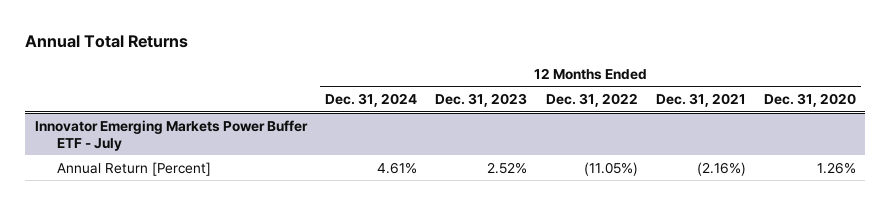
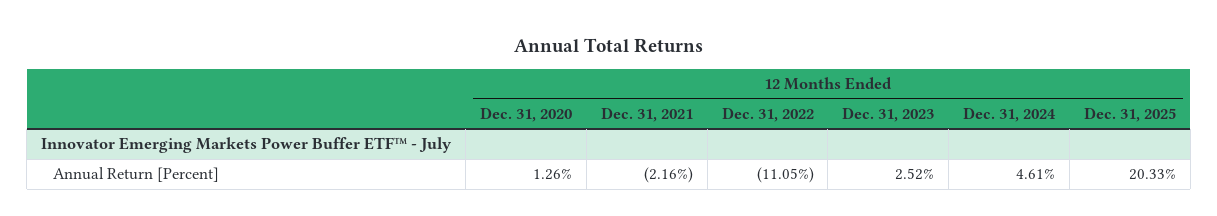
none -> [1083,106,1176,122] Dec. 31, 2025
[34,119,308,151] Innovator Emerging Markets Power Buffer ETF - July -> [41,137,453,154] Innovator Emerging Markets Power Buffer ETF™ - July

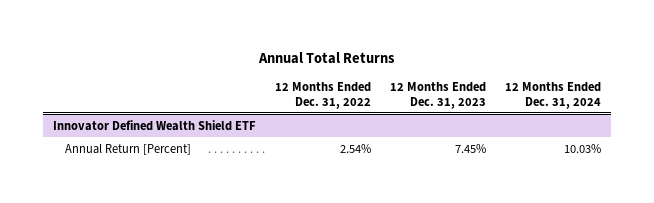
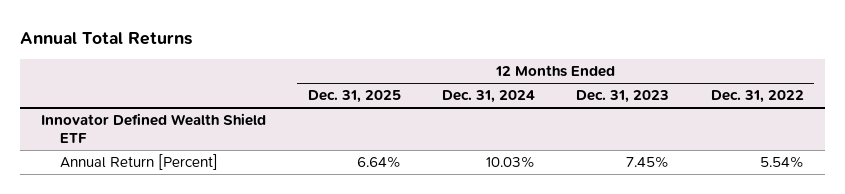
none -> [307,90,401,104] Dec. 31, 2025
[340,143,372,153] 2.54% -> [759,156,804,169] 5.54%

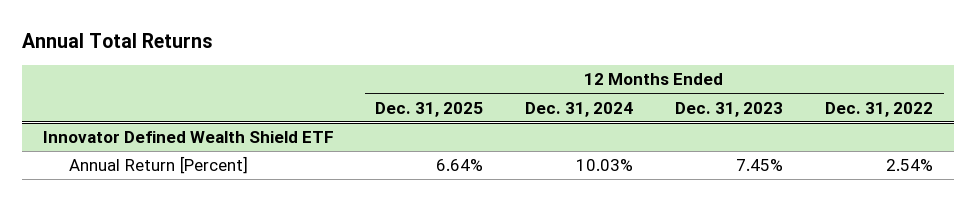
[759,156,804,169] 5.54% -> [886,159,934,172] 2.54%

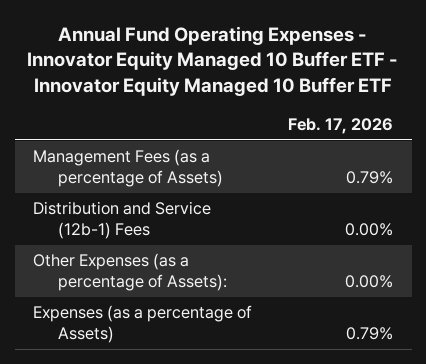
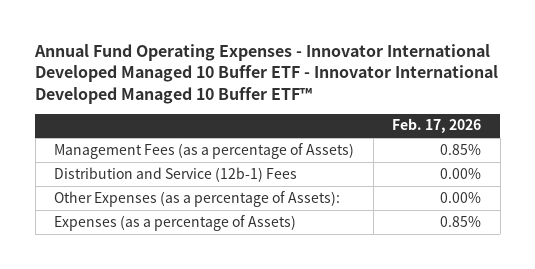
[27,25,399,97] Annual Fund Operating Expenses - Innovator Equity Managed 10 Buffer ETF - Innovator Equity Managed 10 Buffer ETF -> [34,43,499,104] Annual Fund Operating Expenses - Innovator International Developed Managed 10 Buffer ETF - Innovator International Developed Managed 10 Buffer ETF™
[346,171,394,185] 0.79% -> [440,143,482,155] 0.85%
[346,327,394,341] 0.79% -> [440,215,482,227] 0.85%

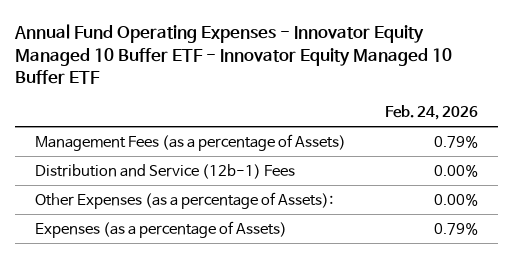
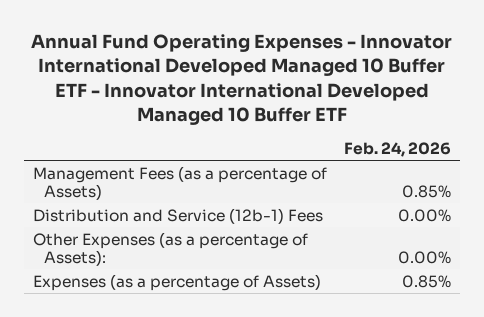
[14,23,453,85] Annual Fund Operating Expenses - Innovator Equity Managed 10 Buffer ETF - Innovator Equity Managed 10 Buffer ETF -> [31,34,453,125] Annual Fund Operating Expenses - Innovator International Developed Managed 10 Buffer ETF - Innovator International Developed Managed 10 Buffer ETF
[434,134,479,148] 0.79% -> [402,184,452,198] 0.85%
[434,221,479,235] 0.79% -> [402,274,452,288] 0.85%

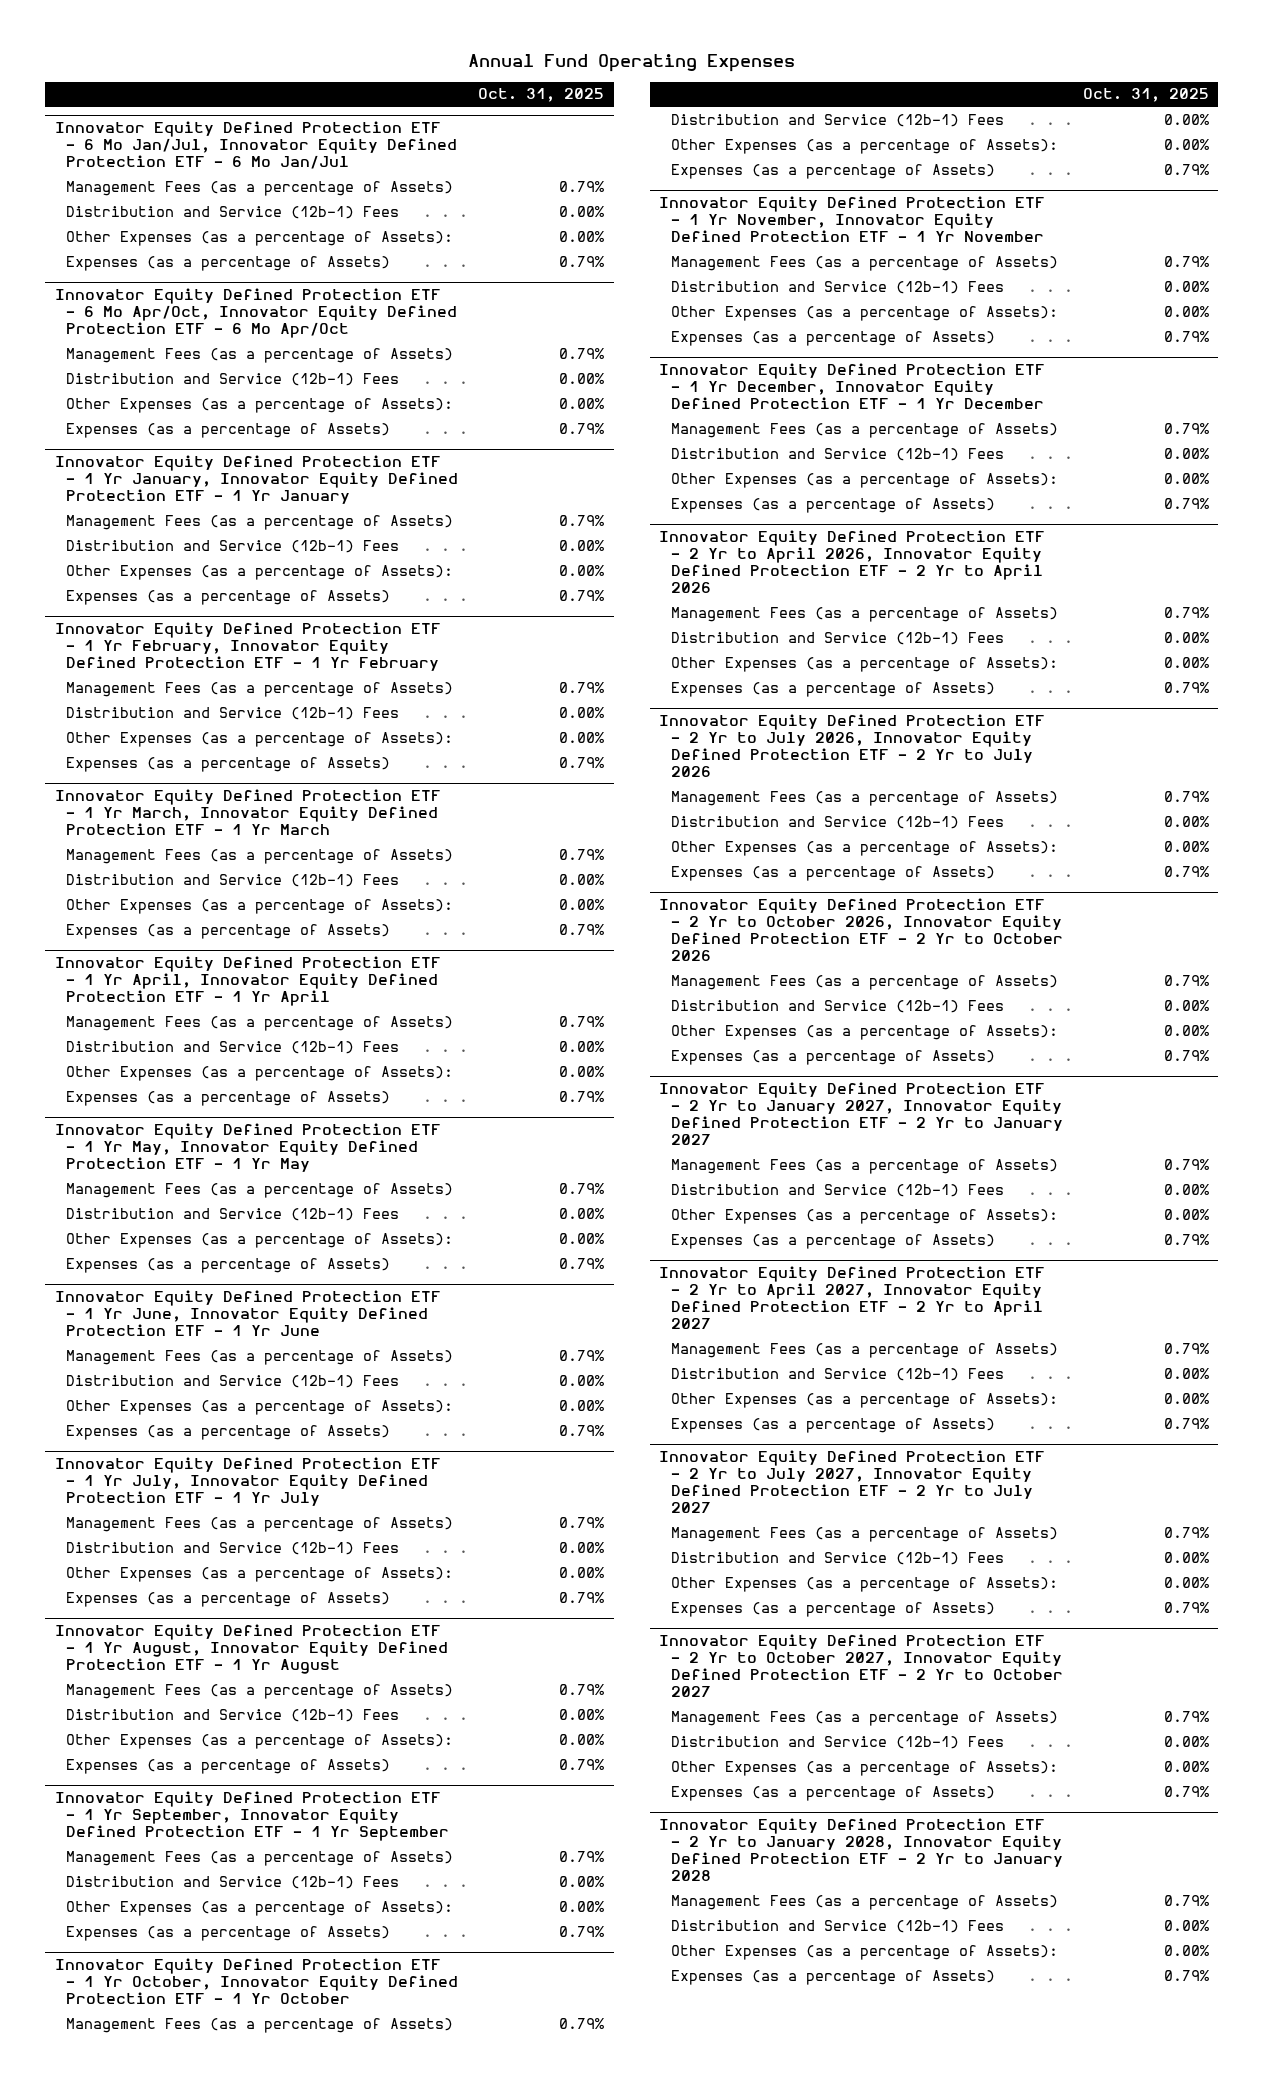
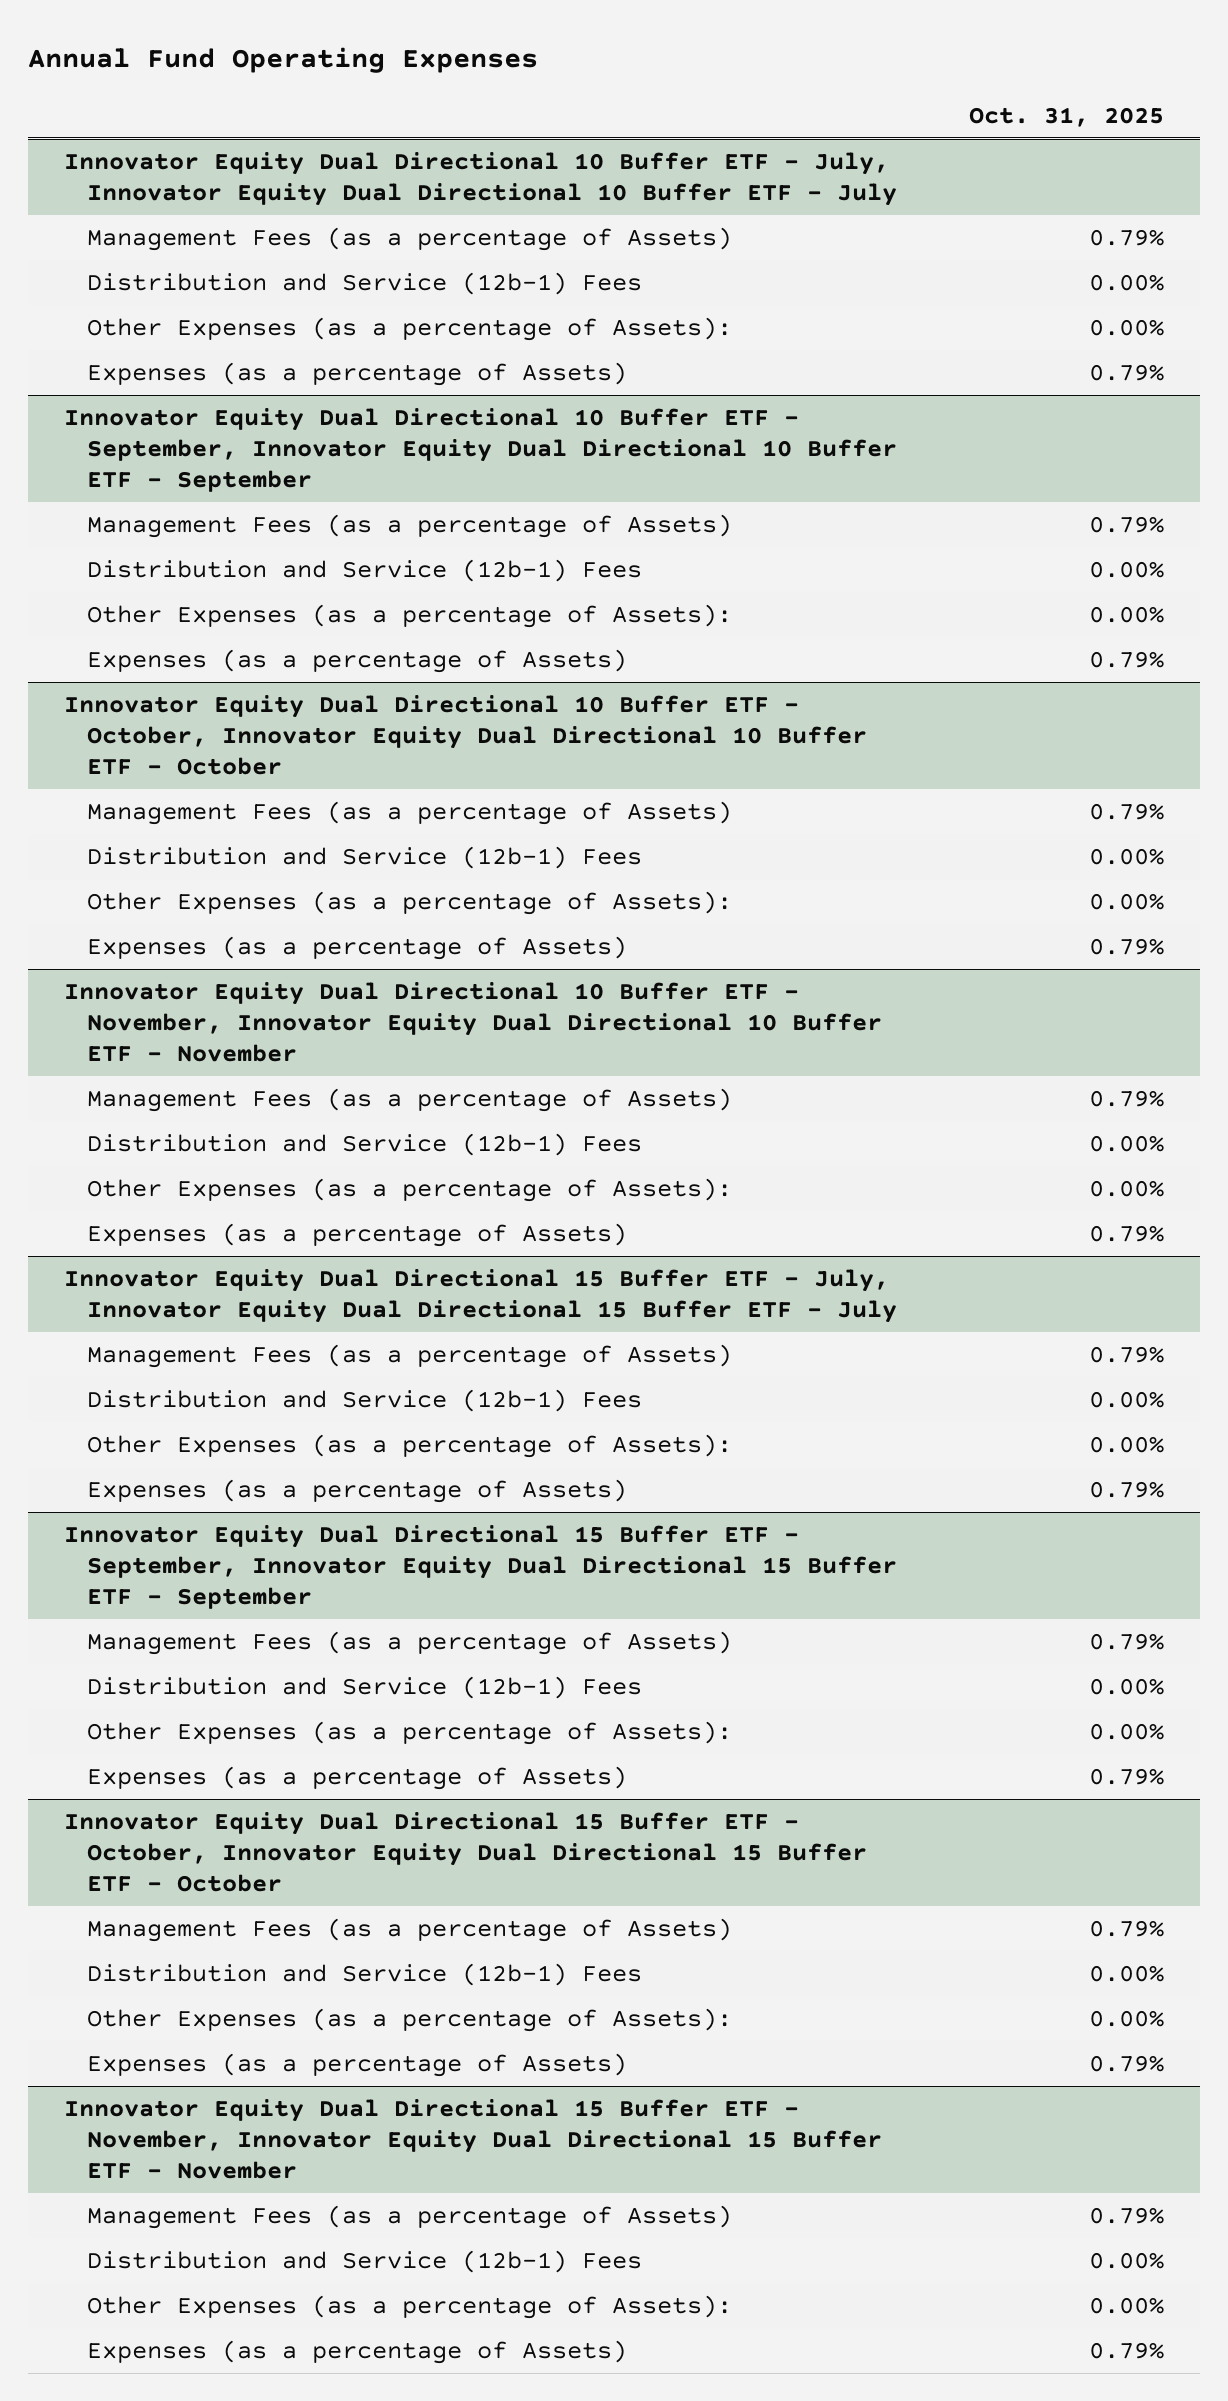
[54,121,458,170] Innovator Equity Defined Protection ETF - 6 Mo Jan/Jul, Innovator Equity Defined Protection ETF - 6 Mo Jan/Jul -> none
[66,180,454,196] Management Fees (as a percentage of Assets) -> none
[66,205,400,219] Distribution and Service (12b-1) Fees -> none
[66,230,454,246] Other Expenses (as a percentage of Assets): -> none
[66,255,391,271] Expenses (as a percentage of Assets) -> none
[54,288,458,339] Innovator Equity Defined Protection ETF - 6 Mo Apr/Oct, Innovator Equity Defined Protection ETF - 6 Mo Apr/Oct -> none
[66,347,454,363] Management Fees (as a percentage of Assets) -> none
[66,372,400,386] Distribution and Service (12b-1) Fees -> none
[66,397,454,413] Other Expenses (as a percentage of Assets): -> none
[66,422,391,438] Expenses (as a percentage of Assets) -> none
[54,455,459,505] Innovator Equity Defined Protection ETF - 1 Yr January, Innovator Equity Defined Protection ETF - 1 Yr January -> none
[66,514,454,530] Management Fees (as a percentage of Assets) -> none
[66,539,400,553] Distribution and Service (12b-1) Fees -> none
[66,564,454,580] Other Expenses (as a percentage of Assets): -> none
[66,589,391,605] Expenses (as a percentage of Assets) -> none
[54,622,441,672] Innovator Equity Defined Protection ETF - 1 Yr February, Innovator Equity Defined Protection ETF - 1 Yr February -> none
[66,681,454,697] Management Fees (as a percentage of Assets) -> none
[66,706,400,720] Distribution and Service (12b-1) Fees -> none
[66,731,454,747] Other Expenses (as a percentage of Assets): -> none
[66,756,391,772] Expenses (as a percentage of Assets) -> none
[54,789,441,836] Innovator Equity Defined Protection ETF - 1 Yr March, Innovator Equity Defined Protection ETF - 1 Yr March -> none
[66,848,454,864] Management Fees (as a percentage of Assets) -> none
[66,873,400,887] Distribution and Service (12b-1) Fees -> none
[66,898,454,914] Other Expenses (as a percentage of Assets): -> none
[66,923,391,939] Expenses (as a percentage of Assets) -> none
[54,956,441,1007] Innovator Equity Defined Protection ETF - 1 Yr April, Innovator Equity Defined Protection ETF - 1 Yr April -> none
[66,1015,454,1031] Management Fees (as a percentage of Assets) -> none
[66,1040,400,1054] Distribution and Service (12b-1) Fees -> none
[66,1065,454,1081] Other Expenses (as a percentage of Assets): -> none
[66,1090,391,1106] Expenses (as a percentage of Assets) -> none
[54,1123,441,1173] Innovator Equity Defined Protection ETF - 1 Yr May, Innovator Equity Defined Protection ETF - 1 Yr May -> none
[66,1182,454,1198] Management Fees (as a percentage of Assets) -> none
[66,1207,400,1221] Distribution and Service (12b-1) Fees -> none
[66,1232,454,1248] Other Expenses (as a percentage of Assets): -> none
[66,1257,391,1273] Expenses (as a percentage of Assets) -> none
[54,1290,441,1337] Innovator Equity Defined Protection ETF - 1 Yr June, Innovator Equity Defined Protection ETF - 1 Yr June -> none
[66,1349,454,1365] Management Fees (as a percentage of Assets) -> none
[66,1374,400,1388] Distribution and Service (12b-1) Fees -> none
[66,1399,454,1415] Other Expenses (as a percentage of Assets): -> none
[66,1424,391,1440] Expenses (as a percentage of Assets) -> none
[54,1457,441,1507] Innovator Equity Defined Protection ETF - 1 Yr July, Innovator Equity Defined Protection ETF - 1 Yr July -> none
[66,1516,454,1532] Management Fees (as a percentage of Assets) -> none
[66,1541,400,1555] Distribution and Service (12b-1) Fees -> none
[66,1566,454,1582] Other Expenses (as a percentage of Assets): -> none
[66,1591,391,1607] Expenses (as a percentage of Assets) -> none
[54,1624,449,1675] Innovator Equity Defined Protection ETF - 1 Yr August, Innovator Equity Defined Protection ETF - 1 Yr August -> none
[66,1683,454,1699] Management Fees (as a percentage of Assets) -> none
[66,1708,400,1722] Distribution and Service (12b-1) Fees -> none
[66,1733,454,1749] Other Expenses (as a percentage of Assets): -> none
[66,1758,391,1774] Expenses (as a percentage of Assets) -> none
[54,1791,450,1842] Innovator Equity Defined Protection ETF - 1 Yr September, Innovator Equity Defined Protection ETF - 1 Yr September -> none
[66,1850,454,1866] Management Fees (as a percentage of Assets) -> none
[66,1875,400,1889] Distribution and Service (12b-1) Fees -> none
[66,1900,454,1916] Other Expenses (as a percentage of Assets): -> none
[66,1925,391,1941] Expenses (as a percentage of Assets) -> none
[54,1958,459,2005] Innovator Equity Defined Protection ETF - 1 Yr October, Innovator Equity Defined Protection ETF - 1 Yr October -> none
[66,2017,454,2033] Management Fees (as a percentage of Assets) -> none
[671,113,1005,127] Distribution and Service (12b-1) Fees -> none
[671,138,1059,154] Other Expenses (as a percentage of Assets): -> none
[671,163,996,179] Expenses (as a percentage of Assets) -> none
[659,196,1046,243] Innovator Equity Defined Protection ETF - 1 Yr November, Innovator Equity Defined Protection ETF - 1 Yr November -> none
[671,255,1059,271] Management Fees (as a percentage of Assets) -> none
[671,280,1005,294] Distribution and Service (12b-1) Fees -> none
[671,305,1059,321] Other Expenses (as a percentage of Assets): -> none
[671,330,996,346] Expenses (as a percentage of Assets) -> none
[659,363,1046,410] Innovator Equity Defined Protection ETF - 1 Yr December, Innovator Equity Defined Protection ETF - 1 Yr December -> none
[671,422,1059,438] Management Fees (as a percentage of Assets) -> none
[671,447,1005,461] Distribution and Service (12b-1) Fees -> none
[671,472,1059,488] Other Expenses (as a percentage of Assets): -> none
[671,497,996,513] Expenses (as a percentage of Assets) -> none
[659,530,1046,594] Innovator Equity Defined Protection ETF - 2 Yr to April 2026, Innovator Equity Defined Protection ETF - 2 Yr to April 2026 -> none
none -> [63,152,897,207] Innovator Equity Dual Directional 10 Buffer ETF - July, Innovator Equity Dual Directional 10 Buffer ETF - July
[659,714,1046,778] Innovator Equity Defined Protection ETF - 2 Yr to July 2026, Innovator Equity Defined Protection ETF - 2 Yr to July 2026 -> none
none -> [63,408,897,493] Innovator Equity Dual Directional 10 Buffer ETF - September, Innovator Equity Dual Directional 10 Buffer ETF - September
[659,898,1064,962] Innovator Equity Defined Protection ETF - 2 Yr to October 2026, Innovator Equity Defined Protection ETF - 2 Yr to October 2026 -> none
none -> [63,695,867,776] Innovator Equity Dual Directional 10 Buffer ETF - October, Innovator Equity Dual Directional 10 Buffer ETF - October
[659,1082,1064,1146] Innovator Equity Defined Protection ETF - 2 Yr to January 2027, Innovator Equity Defined Protection ETF - 2 Yr to January 2027 -> none
none -> [63,982,882,1063] Innovator Equity Dual Directional 10 Buffer ETF - November, Innovator Equity Dual Directional 10 Buffer ETF - November
[659,1266,1046,1330] Innovator Equity Defined Protection ETF - 2 Yr to April 2027, Innovator Equity Defined Protection ETF - 2 Yr to April 2027 -> none
none -> [63,1269,897,1324] Innovator Equity Dual Directional 15 Buffer ETF - July, Innovator Equity Dual Directional 15 Buffer ETF - July
[659,1450,1046,1514] Innovator Equity Defined Protection ETF - 2 Yr to July 2027, Innovator Equity Defined Protection ETF - 2 Yr to July 2027 -> none
none -> [63,1525,897,1610] Innovator Equity Dual Directional 15 Buffer ETF - September, Innovator Equity Dual Directional 15 Buffer ETF - September
[659,1634,1064,1698] Innovator Equity Defined Protection ETF - 2 Yr to October 2027, Innovator Equity Defined Protection ETF - 2 Yr to October 2027 -> none
none -> [63,1812,867,1893] Innovator Equity Dual Directional 15 Buffer ETF - October, Innovator Equity Dual Directional 15 Buffer ETF - October
[659,1818,1064,1882] Innovator Equity Defined Protection ETF - 2 Yr to January 2028, Innovator Equity Defined Protection ETF - 2 Yr to January 2028 -> none
none -> [63,2099,882,2180] Innovator Equity Dual Directional 15 Buffer ETF - November, Innovator Equity Dual Directional 15 Buffer ETF - November

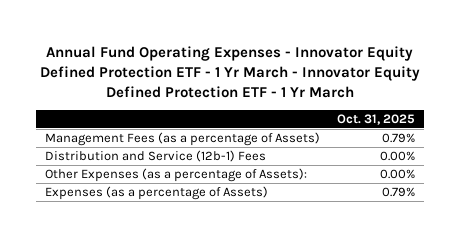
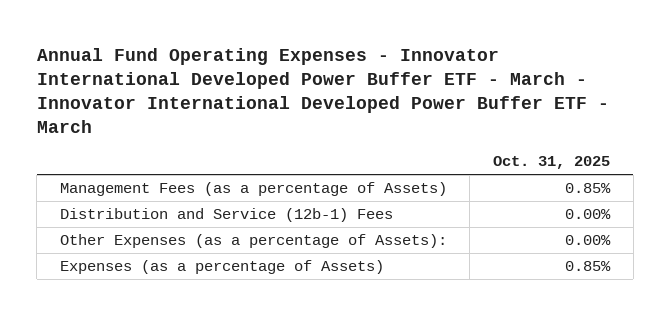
[40,45,421,98] Annual Fund Operating Expenses - Innovator Equity Defined Protection ETF - 1 Yr March - Innovator Equity Defined Protection ETF - 1 Yr March -> [36,47,609,134] Annual Fund Operating Expenses - Innovator International Developed Power Buffer ETF - March - Innovator International Developed Power Buffer ETF - March
[382,133,416,144] 0.79% -> [565,182,612,193] 0.85%
[382,187,416,198] 0.79% -> [565,260,612,271] 0.85%

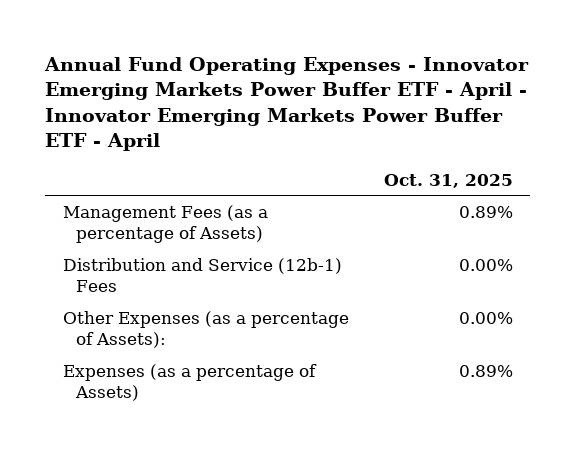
[36,47,609,134] Annual Fund Operating Expenses - Innovator International Developed Power Buffer ETF - March - Innovator International Developed Power Buffer ETF - March -> [44,56,530,152] Annual Fund Operating Expenses - Innovator Emerging Markets Power Buffer ETF - April - Innovator Emerging Markets Power Buffer ETF - April
[565,182,612,193] 0.85% -> [458,205,513,218] 0.89%
[565,260,612,271] 0.85% -> [458,364,513,377] 0.89%

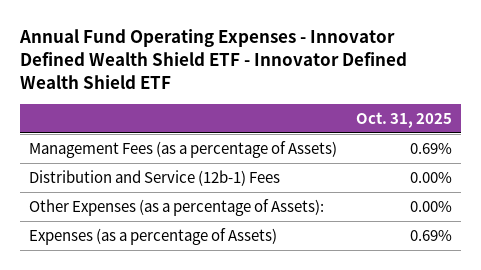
[44,56,530,152] Annual Fund Operating Expenses - Innovator Emerging Markets Power Buffer ETF - April - Innovator Emerging Markets Power Buffer ETF - April -> [19,29,408,90] Annual Fund Operating Expenses - Innovator Defined Wealth Shield ETF - Innovator Defined Wealth Shield ETF
[458,205,513,218] 0.89% -> [409,142,452,154] 0.69%
[458,364,513,377] 0.89% -> [409,229,452,241] 0.69%

